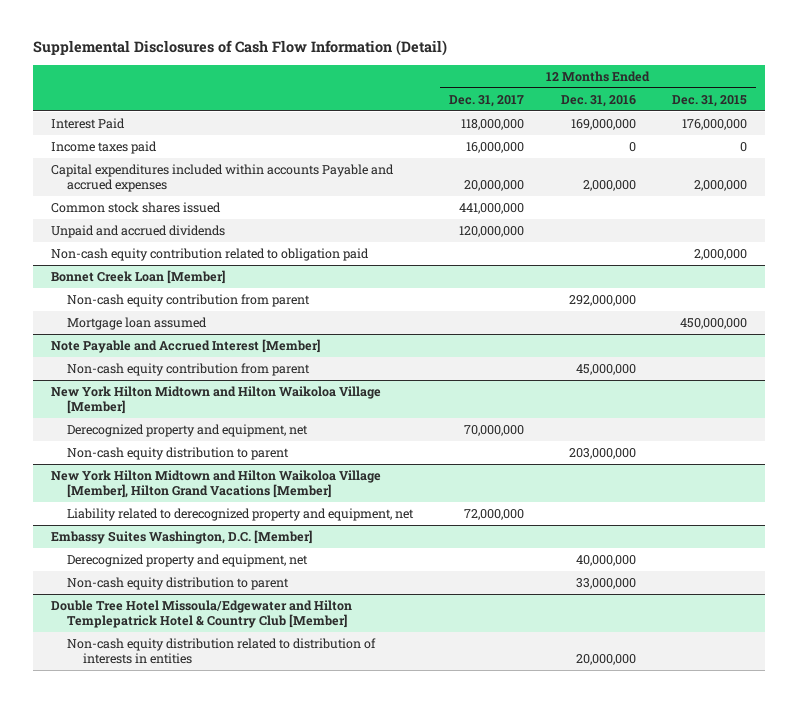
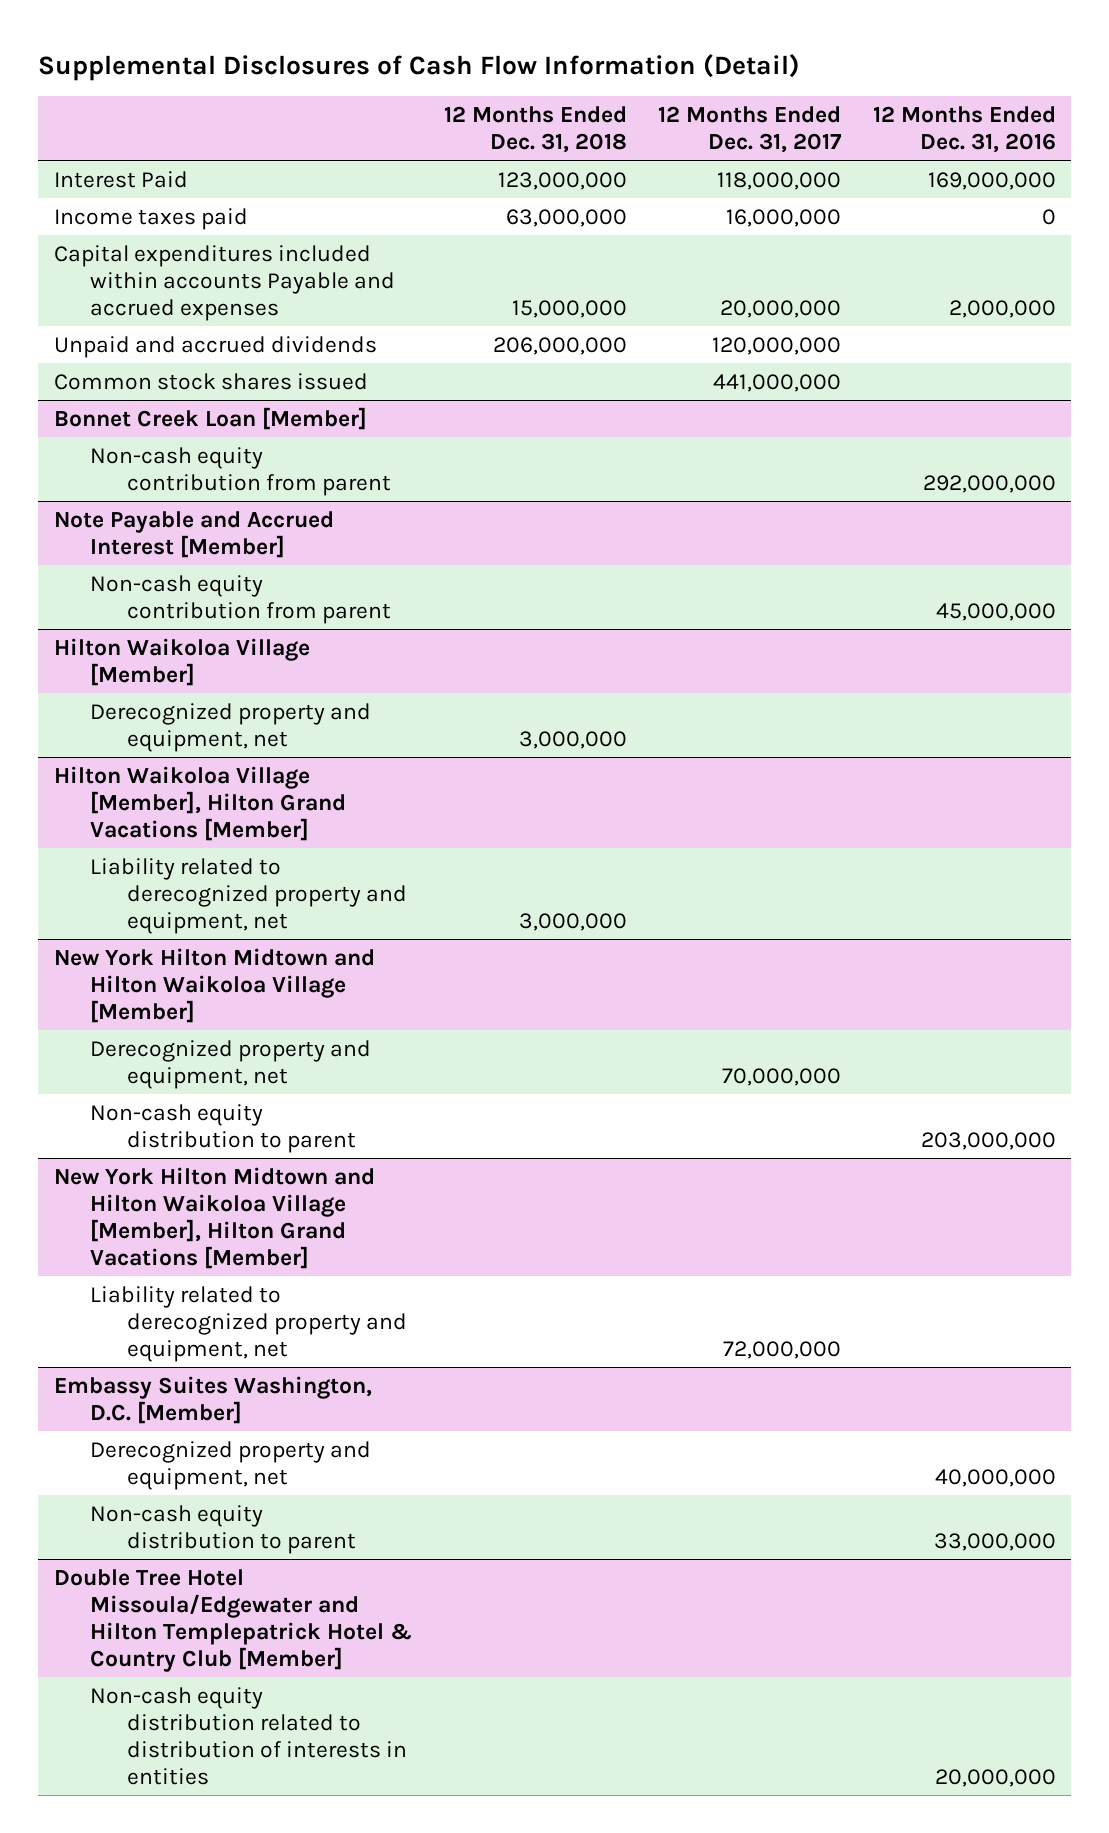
[672,94,748,107] Dec. 31, 2015 -> none
none -> [443,106,627,154] 12 Months Ended Dec. 31, 2018
[50,248,369,262] Non-cash equity contribution related to obligation paid -> none
[50,202,221,214] Common stock shares issued -> [53,372,368,390] Common stock shares issued
[67,317,208,331] Mortgage loan assumed -> none
none -> [53,637,310,686] Hilton Waikoloa Village [Member]
none -> [90,702,372,752] Derecognized property and equipment, net
none -> [53,765,347,841] Hilton Waikoloa Village [Member], Hilton Grand Vacations [Member]
none -> [90,857,407,934] Liability related to derecognized property and equipment, net

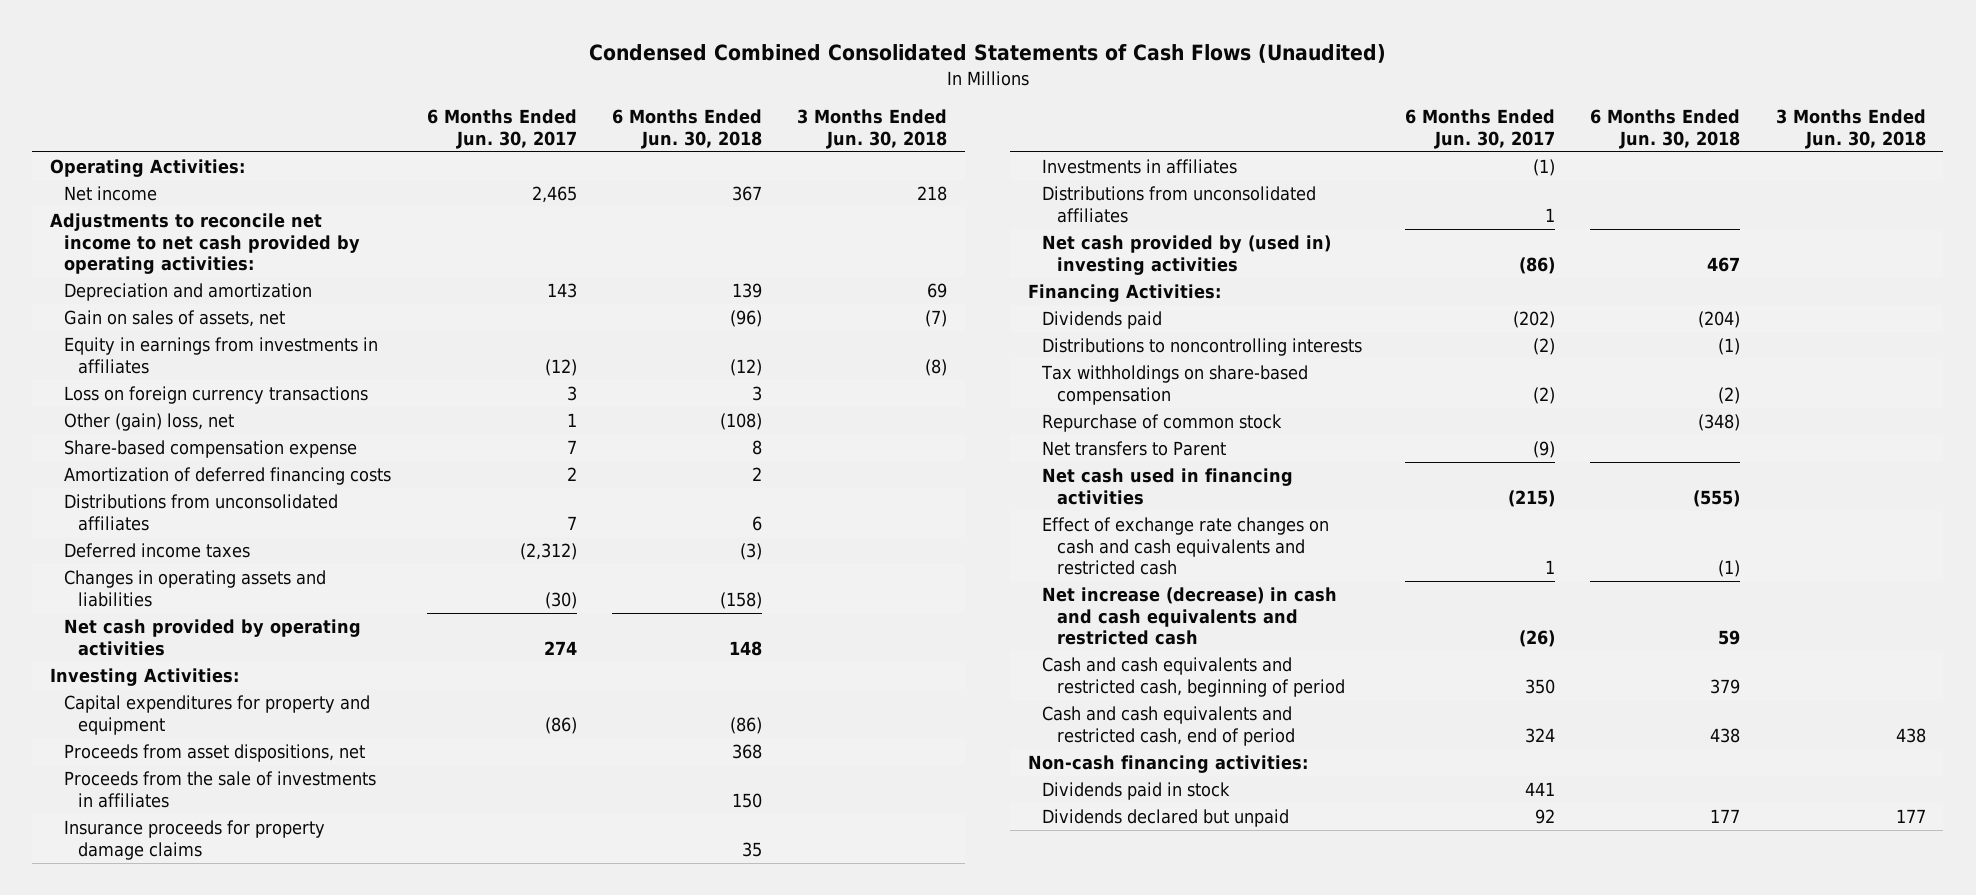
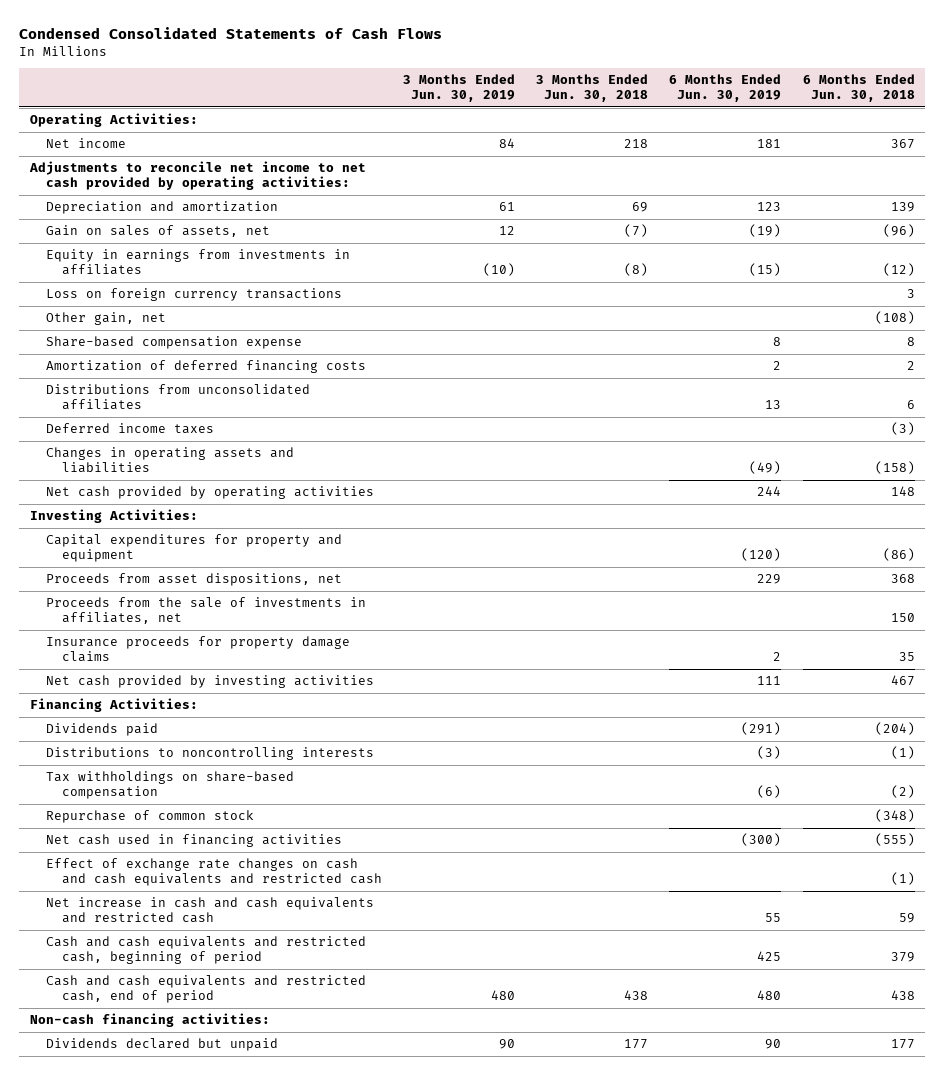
[588,44,1386,64] Condensed Combined Consolidated Statements of Cash Flows (Unaudited) -> [19,26,443,39] Condensed Consolidated Statements of Cash Flows
[426,109,577,149] 6 Months Ended Jun. 30, 2017 -> none
none -> [402,74,515,103] 3 Months Ended Jun. 30, 2019
none -> [669,74,782,103] 6 Months Ended Jun. 30, 2019
[64,413,235,432] Other (gain) loss, net -> [45,312,166,326] Other gain, net
[64,771,377,808] Proceeds from the sale of investments in affiliates -> [45,597,366,625] Proceeds from the sale of investments in affiliates, net
[1042,159,1238,175] Investments in affiliates -> none
[1042,186,1317,223] Distributions from unconsolidated affiliates -> none
[1042,235,1332,275] Net cash provided by (used in) investing activities -> [45,675,374,689] Net cash provided by investing activities
[1042,441,1227,457] Net transfers to Parent -> none
[1042,587,1338,646] Net increase (decrease) in cash and cash equivalents and restricted cash -> [45,897,374,924] Net increase in cash and cash equivalents and restricted cash
[1042,782,1231,801] Dividends paid in stock -> none

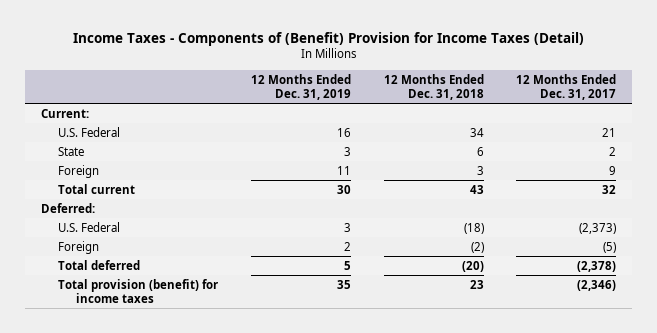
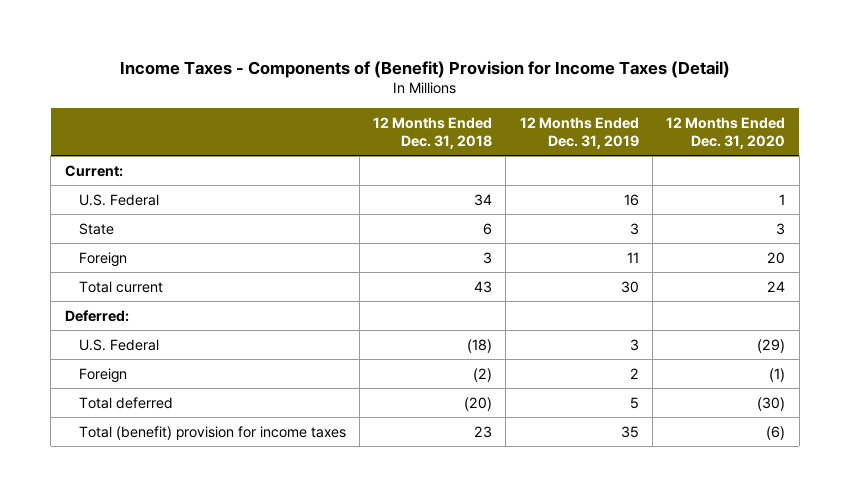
[516,73,617,100] 12 Months Ended Dec. 31, 2017 -> none
none -> [666,116,786,149] 12 Months Ended Dec. 31, 2020
[58,278,219,303] Total provision (benefit) for income taxes -> [78,425,346,440] Total (benefit) provision for income taxes

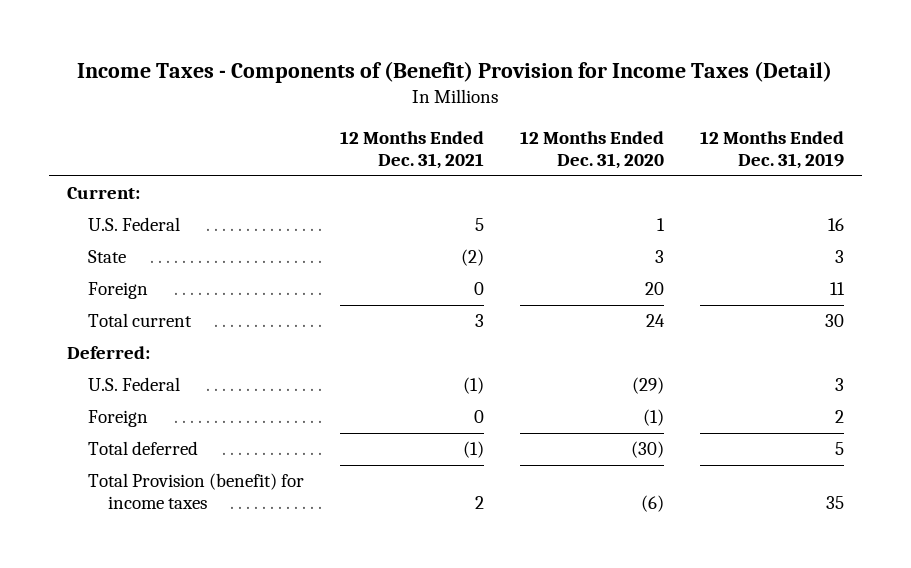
[373,116,493,149] 12 Months Ended Dec. 31, 2018 -> none
none -> [339,131,484,170] 12 Months Ended Dec. 31, 2021
[78,425,346,440] Total (benefit) provision for income taxes -> [87,473,304,510] Total Provision (benefit) for income taxes

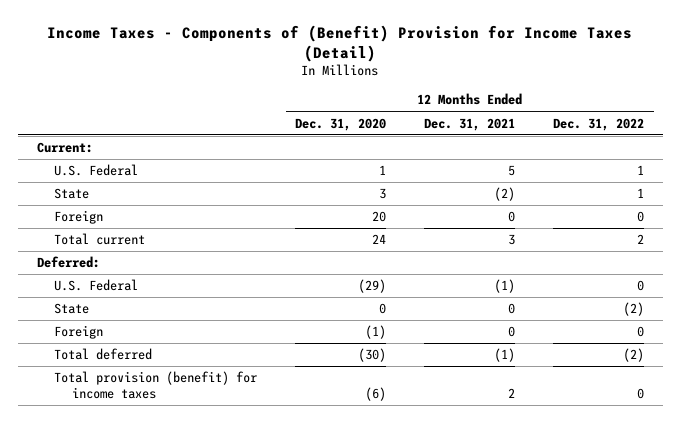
[699,131,844,170] 12 Months Ended Dec. 31, 2019 -> none
none -> [553,117,645,131] Dec. 31, 2022
none -> [54,303,90,315] State
[87,473,304,510] Total Provision (benefit) for income taxes -> [54,371,258,399] Total provision (benefit) for income taxes

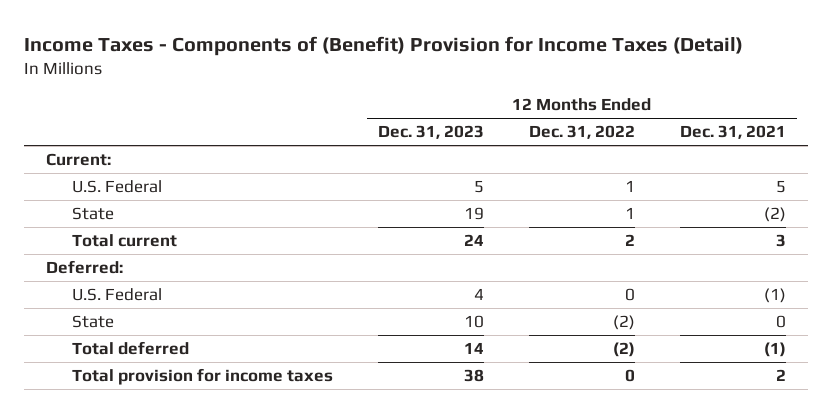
[295,117,387,131] Dec. 31, 2020 -> none
none -> [377,125,484,140] Dec. 31, 2023
[54,210,104,225] Foreign -> none
[54,325,104,340] Foreign -> none
[54,371,258,399] Total provision (benefit) for income taxes -> [72,368,334,386] Total provision for income taxes

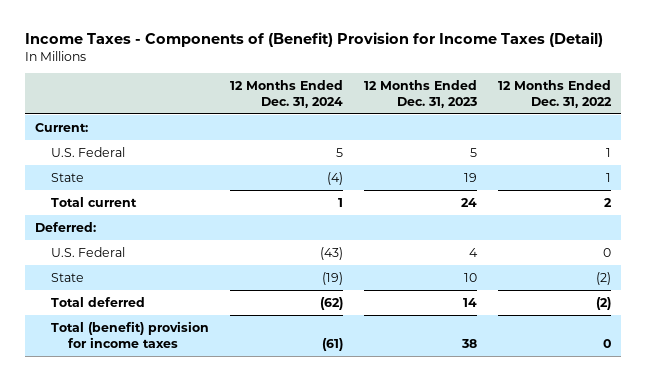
[679,125,786,140] Dec. 31, 2021 -> none
none -> [230,79,344,108] 12 Months Ended Dec. 31, 2024
[72,368,334,386] Total provision for income taxes -> [51,320,210,348] Total (benefit) provision for income taxes

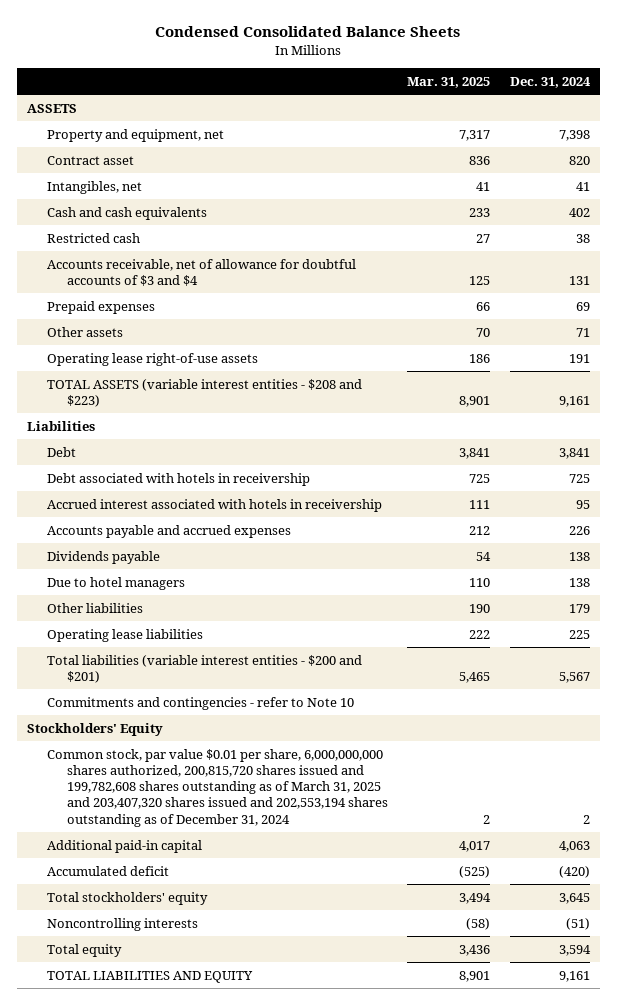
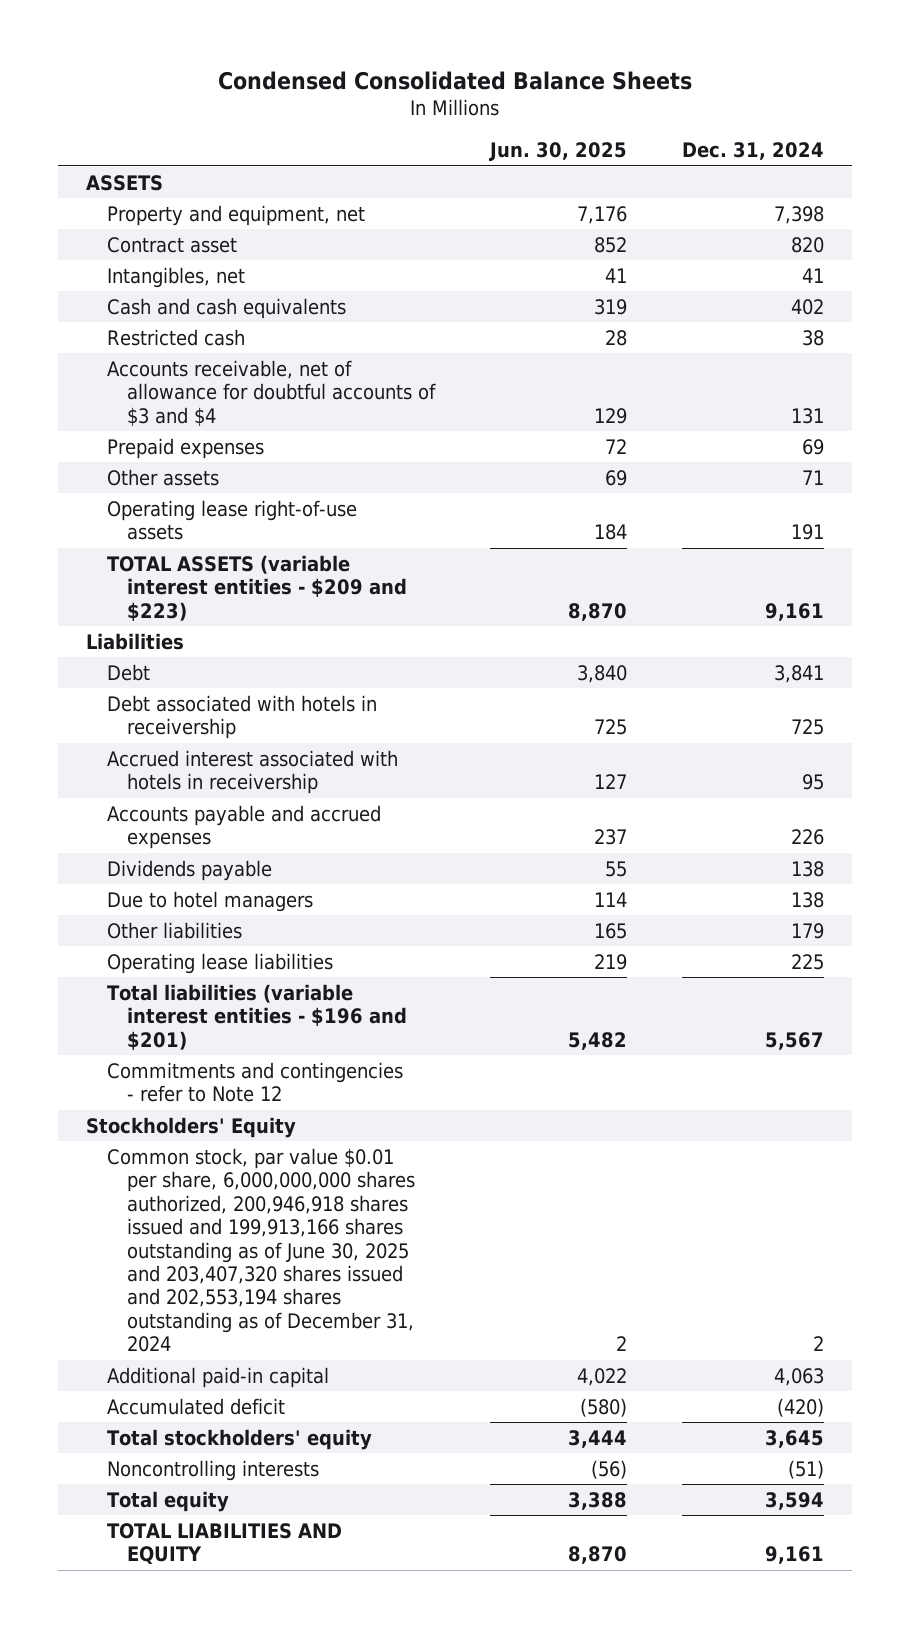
[407,76,491,88] Mar. 31, 2025 -> none
none -> [489,142,628,162] Jun. 30, 2025
[46,378,362,408] TOTAL ASSETS (variable interest entities - $208 and $223) -> [106,554,408,621] TOTAL ASSETS (variable interest entities - $209 and $223)
[46,654,362,684] Total liabilities (variable interest entities - $200 and $201) -> [106,983,408,1050] Total liabilities (variable interest entities - $196 and $201)
[46,696,354,710] Commitments and contingencies - refer to Note 10 -> [106,1061,403,1103] Commitments and contingencies - refer to Note 12
[46,748,388,827] Common stock, par value $0.01 per share, 6,000,000,000 shares authorized, 200,815,720 shares issued and 199,782,608 shares outstanding as of March 31, 2025 and 203,407,320 shares issued and 202,553,194 shares outstanding as of December 31, 2024 -> [106,1147,416,1353] Common stock, par value $0.01 per share, 6,000,000,000 shares authorized, 200,946,918 shares issued and 199,913,166 shares outstanding as of June 30, 2025 and 203,407,320 shares issued and 202,553,194 shares outstanding as of December 31, 2024

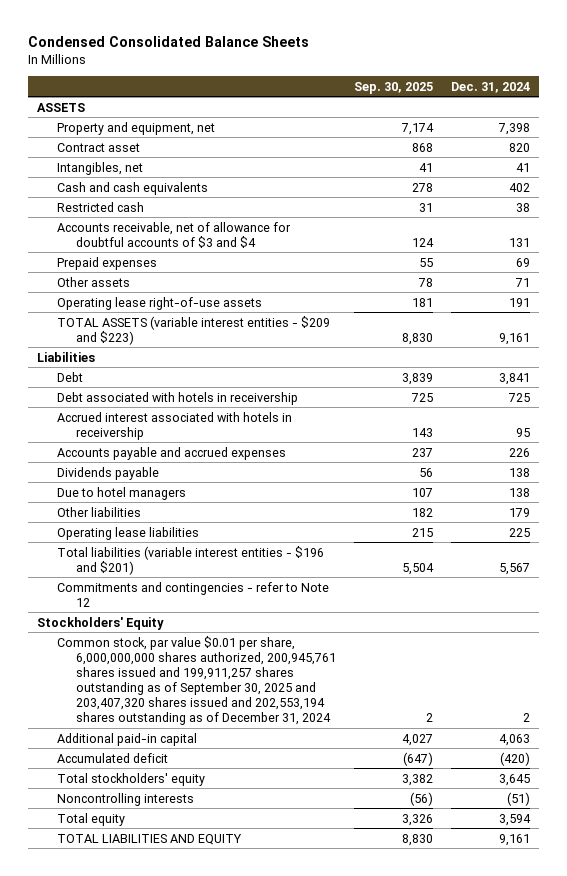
[489,142,628,162] Jun. 30, 2025 -> none
none -> [354,81,434,94] Sep. 30, 2025
[106,1147,416,1353] Common stock, par value $0.01 per share, 6,000,000,000 shares authorized, 200,946,918 shares issued and 199,913,166 shares outstanding as of June 30, 2025 and 203,407,320 shares issued and 202,553,194 shares outstanding as of December 31, 2024 -> [56,635,337,725] Common stock, par value $0.01 per share, 6,000,000,000 shares authorized, 200,945,761 shares issued and 199,911,257 shares outstanding as of September 30, 2025 and 203,407,320 shares issued and 202,553,194 shares outstanding as of December 31, 2024

